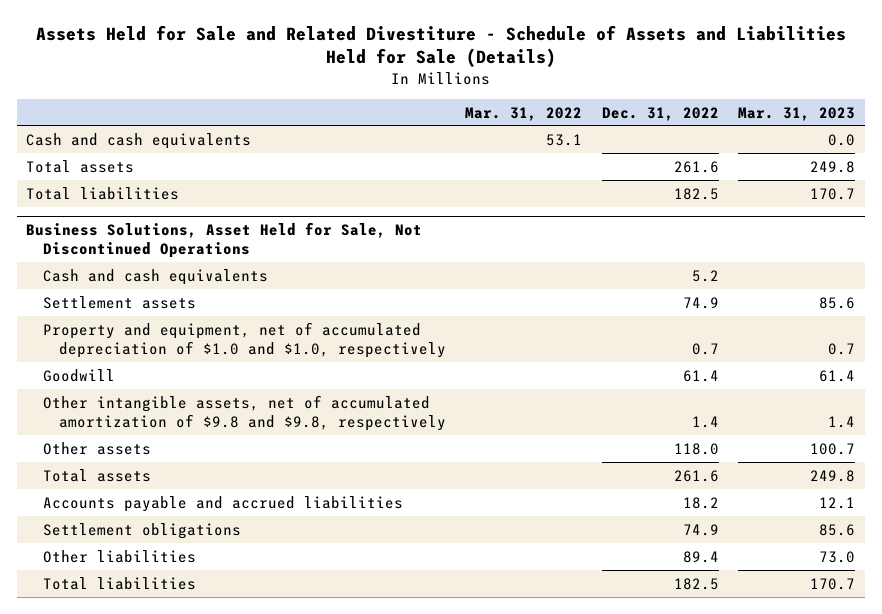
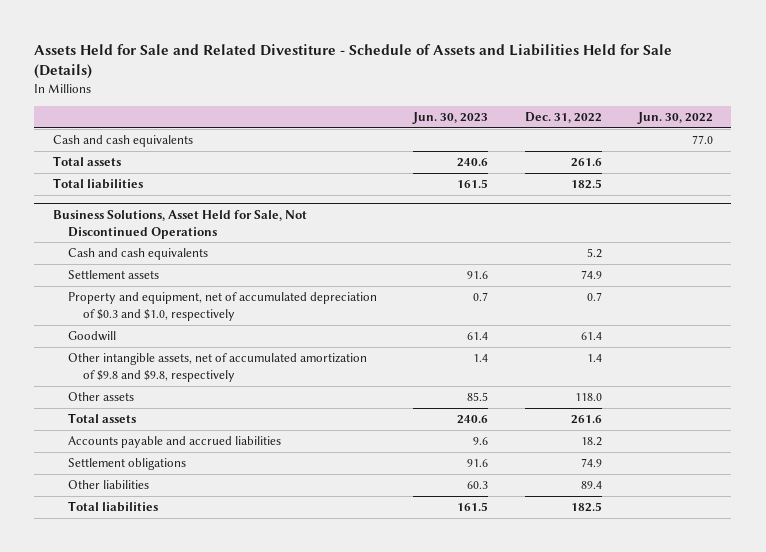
[465,106,583,121] Mar. 31, 2022 -> none
[738,106,856,121] Mar. 31, 2023 -> none
none -> [412,112,489,125] Jun. 30, 2023
none -> [637,112,714,125] Jun. 30, 2022
[42,321,446,358] Property and equipment, net of accumulated depreciation of $1.0 and $1.0, respectively -> [67,292,377,322] Property and equipment, net of accumulated depreciation of $0.3 and $1.0, respectively

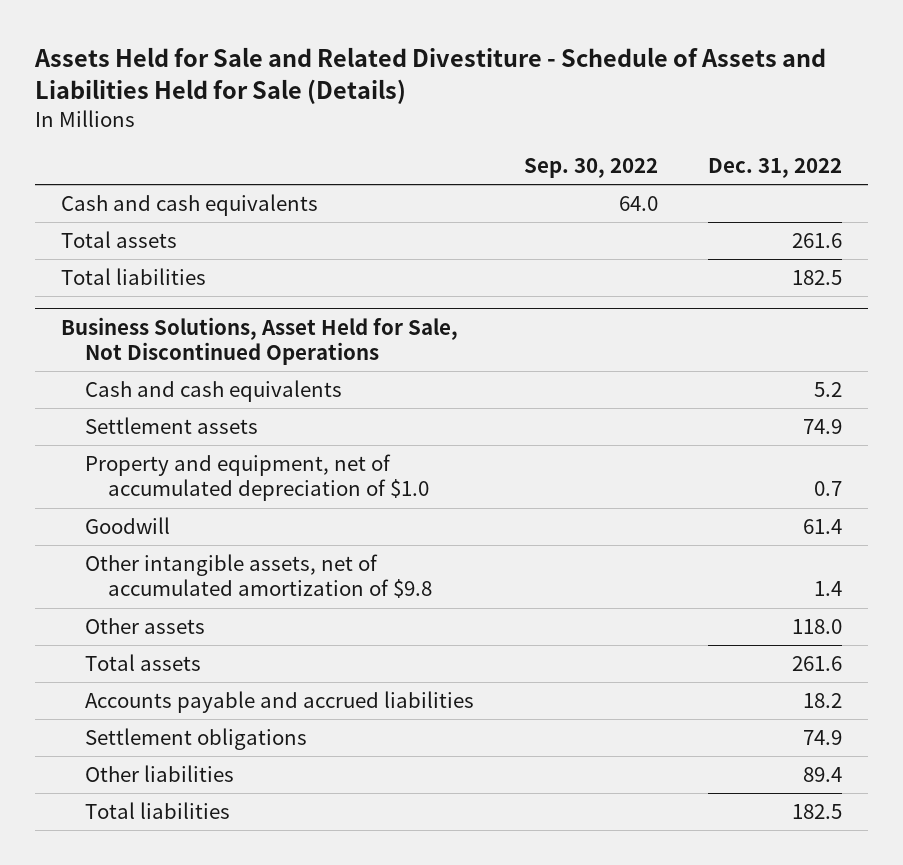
[412,112,489,125] Jun. 30, 2023 -> none
[637,112,714,125] Jun. 30, 2022 -> none
none -> [523,157,658,178] Sep. 30, 2022
[67,292,377,322] Property and equipment, net of accumulated depreciation of $0.3 and $1.0, respectively -> [84,453,430,502] Property and equipment, net of accumulated depreciation of $1.0
[67,353,367,383] Other intangible assets, net of accumulated amortization of $9.8 and $9.8, respectively -> [84,553,433,599] Other intangible assets, net of accumulated amortization of $9.8

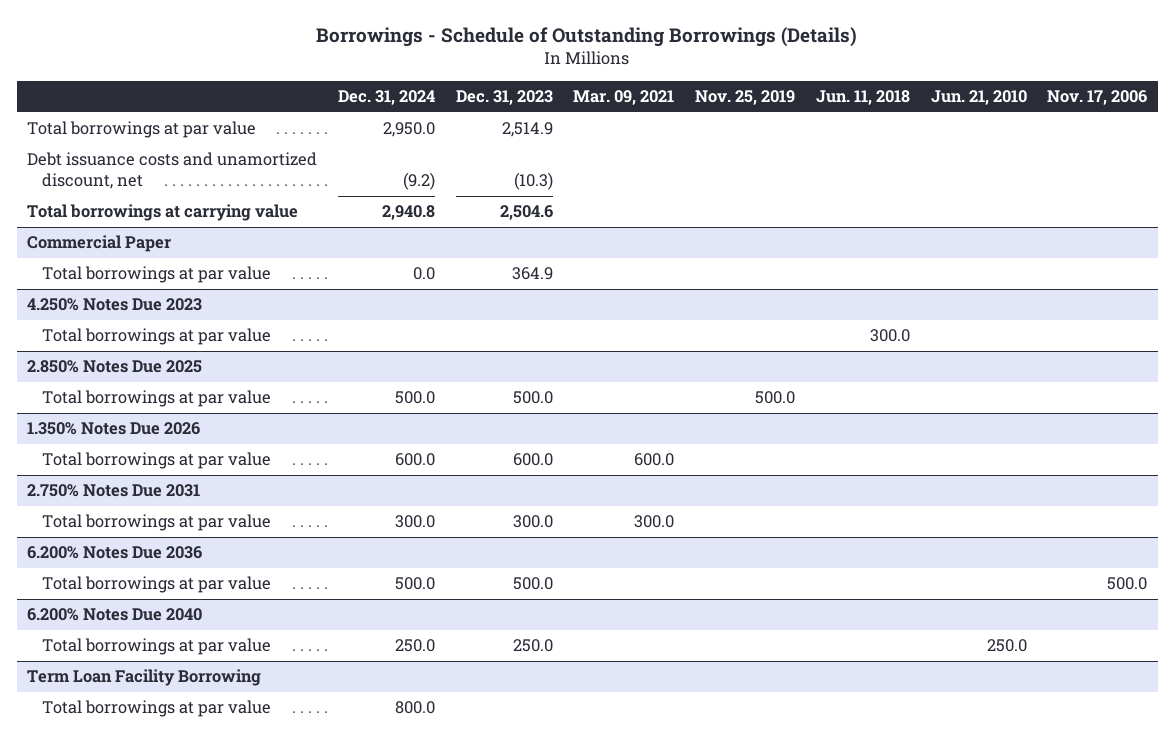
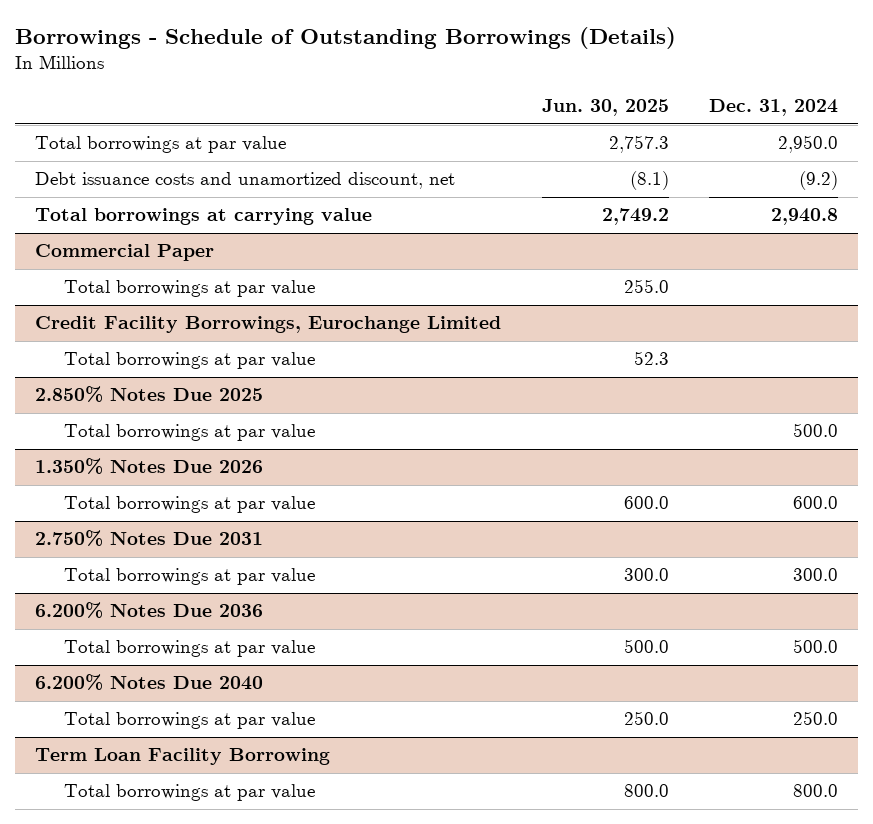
[455,90,553,106] Dec. 31, 2023 -> none
[573,90,675,106] Mar. 09, 2021 -> none
[695,90,796,106] Nov. 25, 2019 -> none
[815,90,910,106] Jun. 11, 2018 -> none
[930,90,1027,106] Jun. 21, 2010 -> none
[1047,90,1148,106] Nov. 17, 2006 -> none
none -> [541,99,669,117] Jun. 30, 2025
[41,266,271,284] Total borrowings at par value -> none
[27,298,203,312] 4.250% Notes Due 2023 -> none
none -> [35,316,502,334] Credit Facility Borrowings, Eurochange Limited
none -> [64,352,316,370] Total borrowings at par value

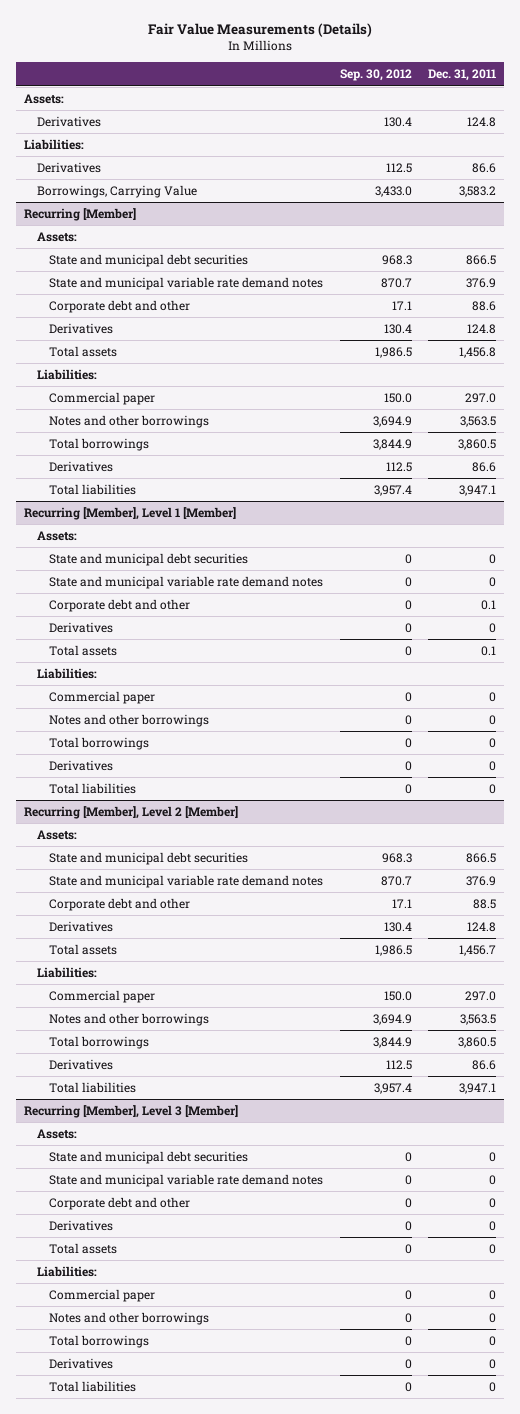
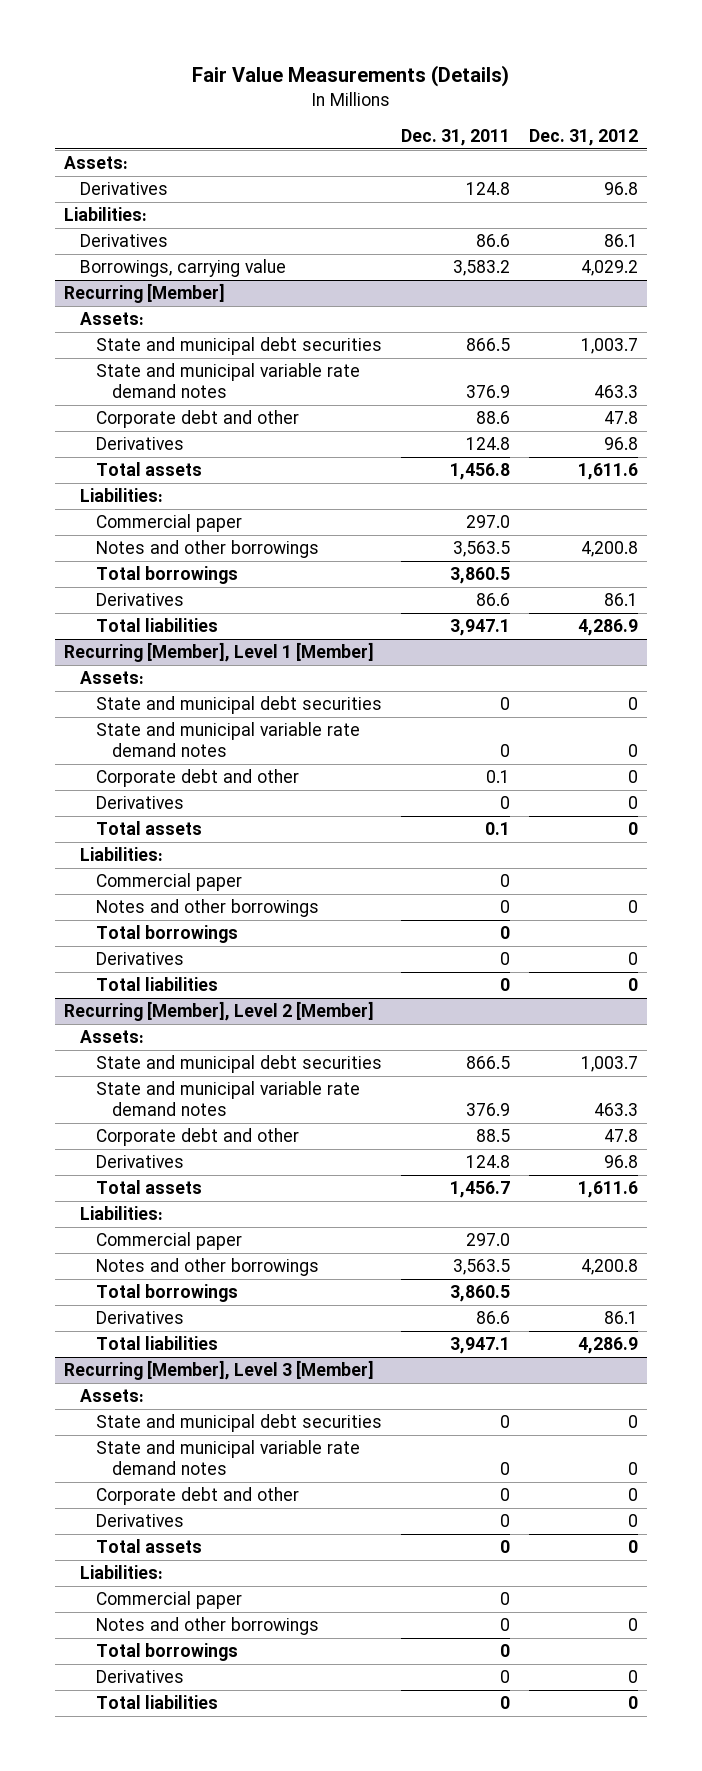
[339,69,412,82] Sep. 30, 2012 -> none
none -> [528,129,638,147] Dec. 31, 2012
[36,184,197,198] Borrowings, Carrying Value -> [80,258,287,277] Borrowings, carrying value

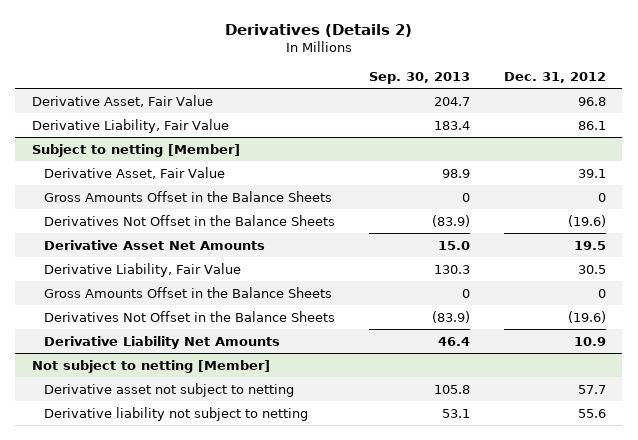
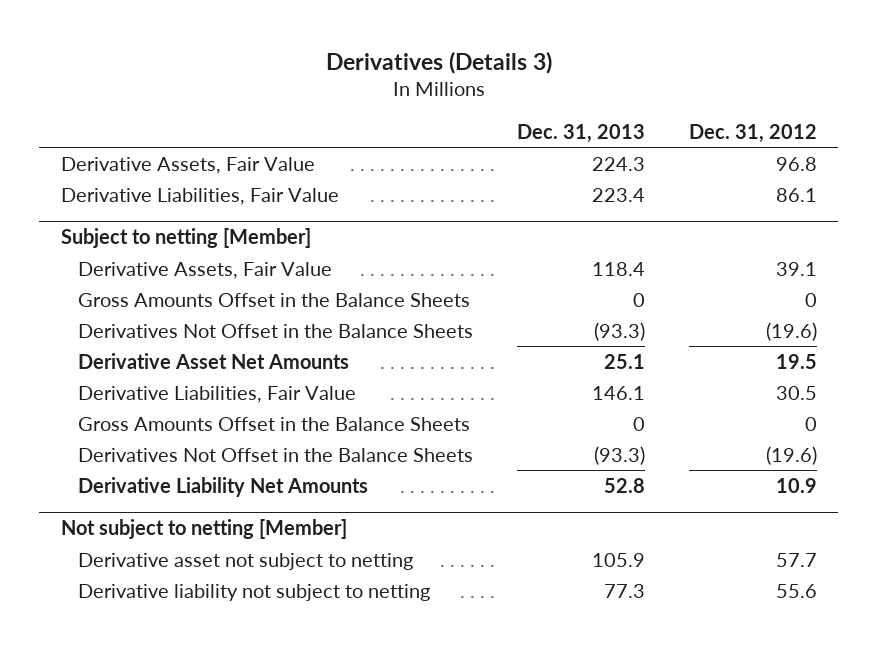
[224,23,412,37] Derivatives (Details 2) -> [325,50,552,74] Derivatives (Details 3)
[369,71,471,84] Sep. 30, 2013 -> none
none -> [517,123,646,143] Dec. 31, 2013
[32,94,214,107] Derivative Asset, Fair Value -> [60,156,315,174] Derivative Assets, Fair Value
[32,118,230,133] Derivative Liability, Fair Value -> [60,187,339,205] Derivative Liabilities, Fair Value
[44,166,226,179] Derivative Asset, Fair Value -> [78,261,333,279] Derivative Assets, Fair Value
[44,262,242,277] Derivative Liability, Fair Value -> [78,385,357,403] Derivative Liabilities, Fair Value

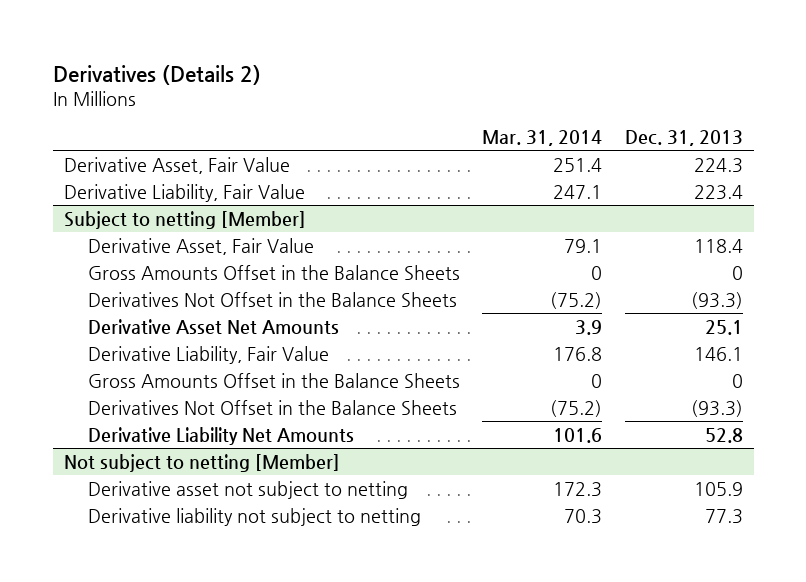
[325,50,552,74] Derivatives (Details 3) -> [52,64,261,85] Derivatives (Details 2)
[688,123,817,143] Dec. 31, 2012 -> none
none -> [482,129,603,146] Mar. 31, 2014
[60,156,315,174] Derivative Assets, Fair Value -> [63,157,290,175] Derivative Asset, Fair Value
[60,187,339,205] Derivative Liabilities, Fair Value -> [63,184,305,203] Derivative Liability, Fair Value
[78,261,333,279] Derivative Assets, Fair Value -> [88,238,315,256] Derivative Asset, Fair Value
[78,385,357,403] Derivative Liabilities, Fair Value -> [88,346,330,365] Derivative Liability, Fair Value

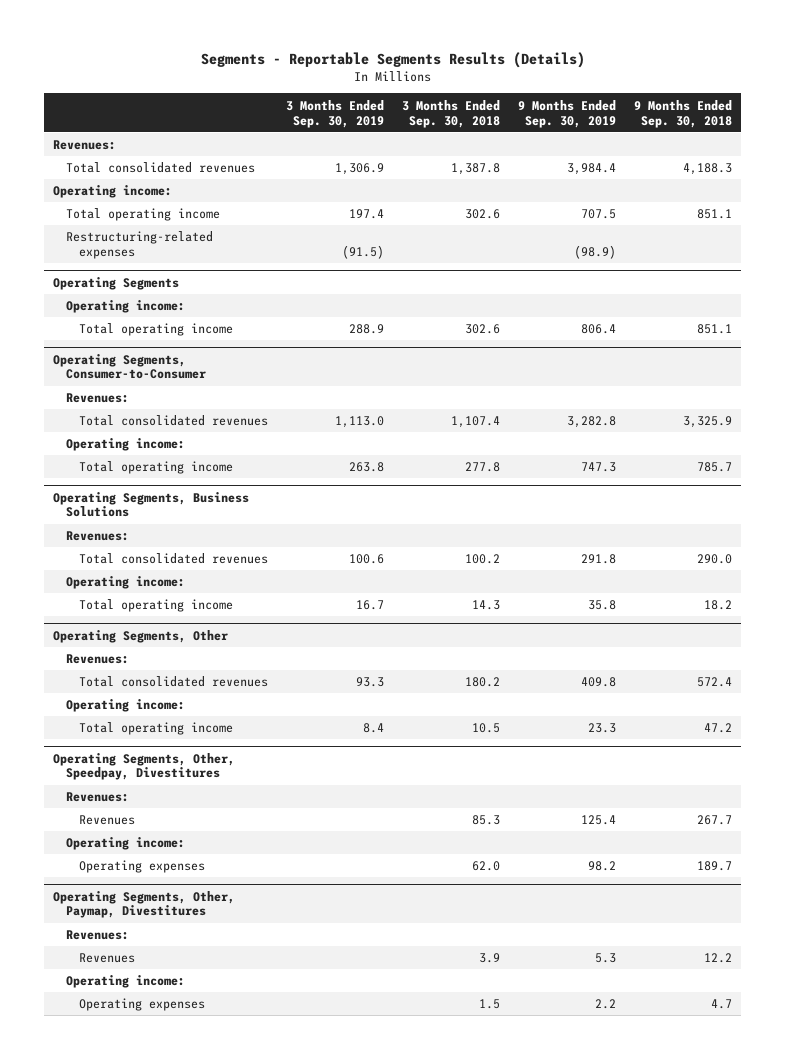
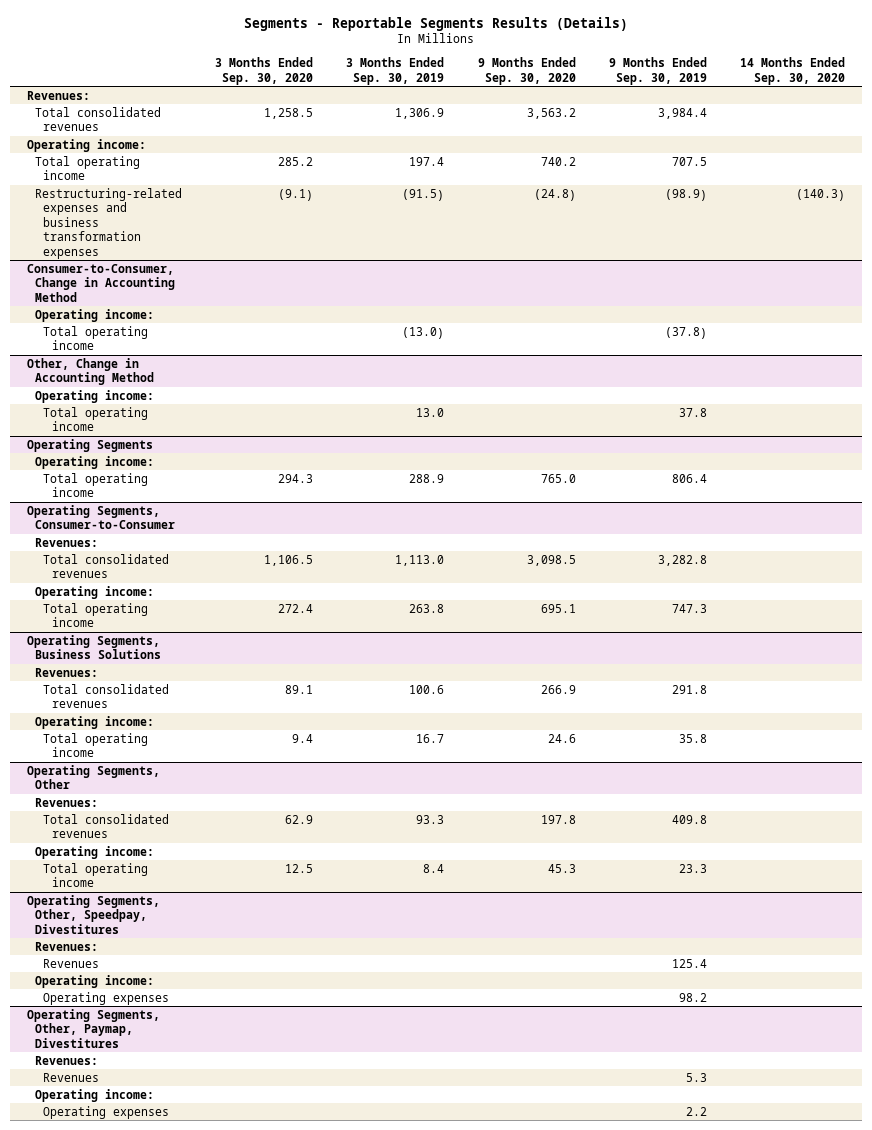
[402,99,501,128] 3 Months Ended Sep. 30, 2018 -> none
[634,99,733,128] 9 Months Ended Sep. 30, 2018 -> none
none -> [215,57,314,85] 3 Months Ended Sep. 30, 2020
none -> [477,57,576,85] 9 Months Ended Sep. 30, 2020
none -> [740,57,846,85] 14 Months Ended Sep. 30, 2020
[66,231,214,260] Restructuring-related expenses -> [34,187,182,259] Restructuring-related expenses and business transformation expenses
none -> [26,263,175,302] Consumer-to-Consumer, Change in Accounting Method
none -> [34,308,154,322] Operating income:
none -> [43,325,149,351] Total operating income
none -> [26,357,154,386] Other, Change in Accounting Method
none -> [34,389,154,403] Operating income:
none -> [43,406,149,432] Total operating income

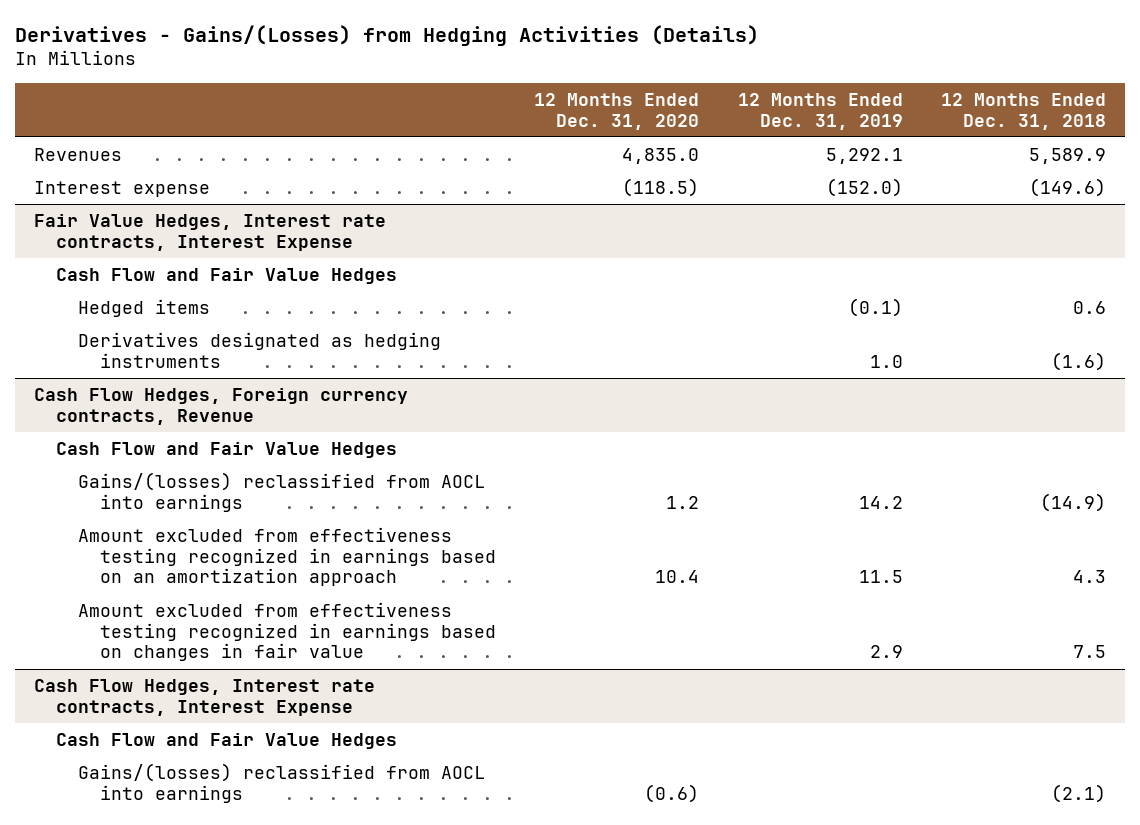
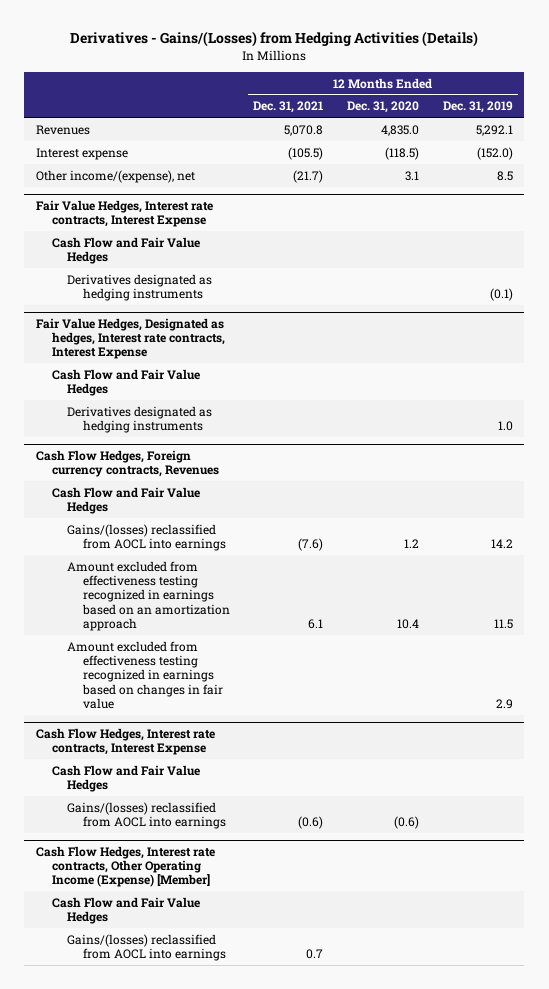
[940,92,1106,130] 12 Months Ended Dec. 31, 2018 -> none
none -> [253,101,324,114] Dec. 31, 2021
none -> [36,169,196,183] Other income/(expense), net
[78,299,211,318] Hedged items -> none
none -> [67,273,213,302] Derivatives designated as hedging instruments
none -> [36,317,225,360] Fair Value Hedges, Designated as hedges, Interest rate contracts, Interest Expense
none -> [51,368,200,397] Cash Flow and Fair Value Hedges
[33,388,408,425] Cash Flow Hedges, Foreign currency contracts, Revenue -> [36,449,219,478] Cash Flow Hedges, Foreign currency contracts, Revenues
none -> [36,845,216,888] Cash Flow Hedges, Interest rate contracts, Other Operating Income (Expense) [Member]
none -> [51,896,200,925] Cash Flow and Fair Value Hedges
none -> [67,933,226,962] Gains/(losses) reclassified from AOCL into earnings

